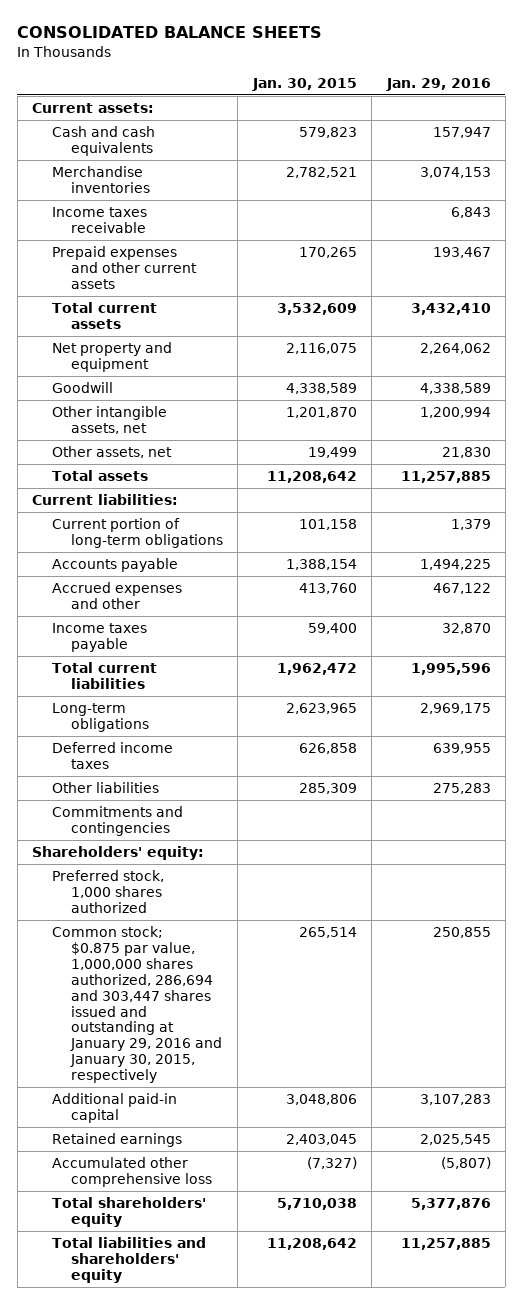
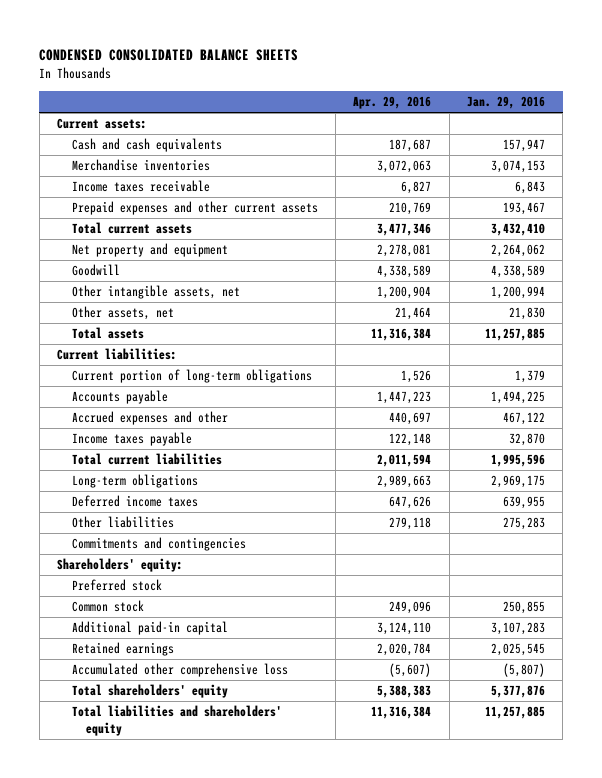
[17,26,323,39] CONSOLIDATED BALANCE SHEETS -> [39,49,299,62] CONDENSED CONSOLIDATED BALANCE SHEETS
[251,77,357,91] Jan. 30, 2015 -> none
none -> [353,96,432,110] Apr. 29, 2016
[51,870,164,913] Preferred stock, 1,000 shares authorized -> [71,579,162,592] Preferred stock
[51,926,223,1084] Common stock; $0.875 par value, 1,000,000 shares authorized, 286,694 and 303,447 shares issued and outstanding at January 29, 2016 and January 30, 2015, respectively -> [71,600,144,613] Common stock

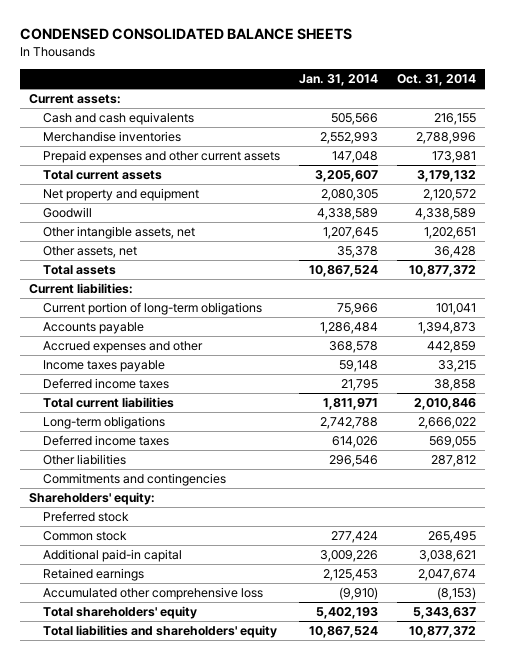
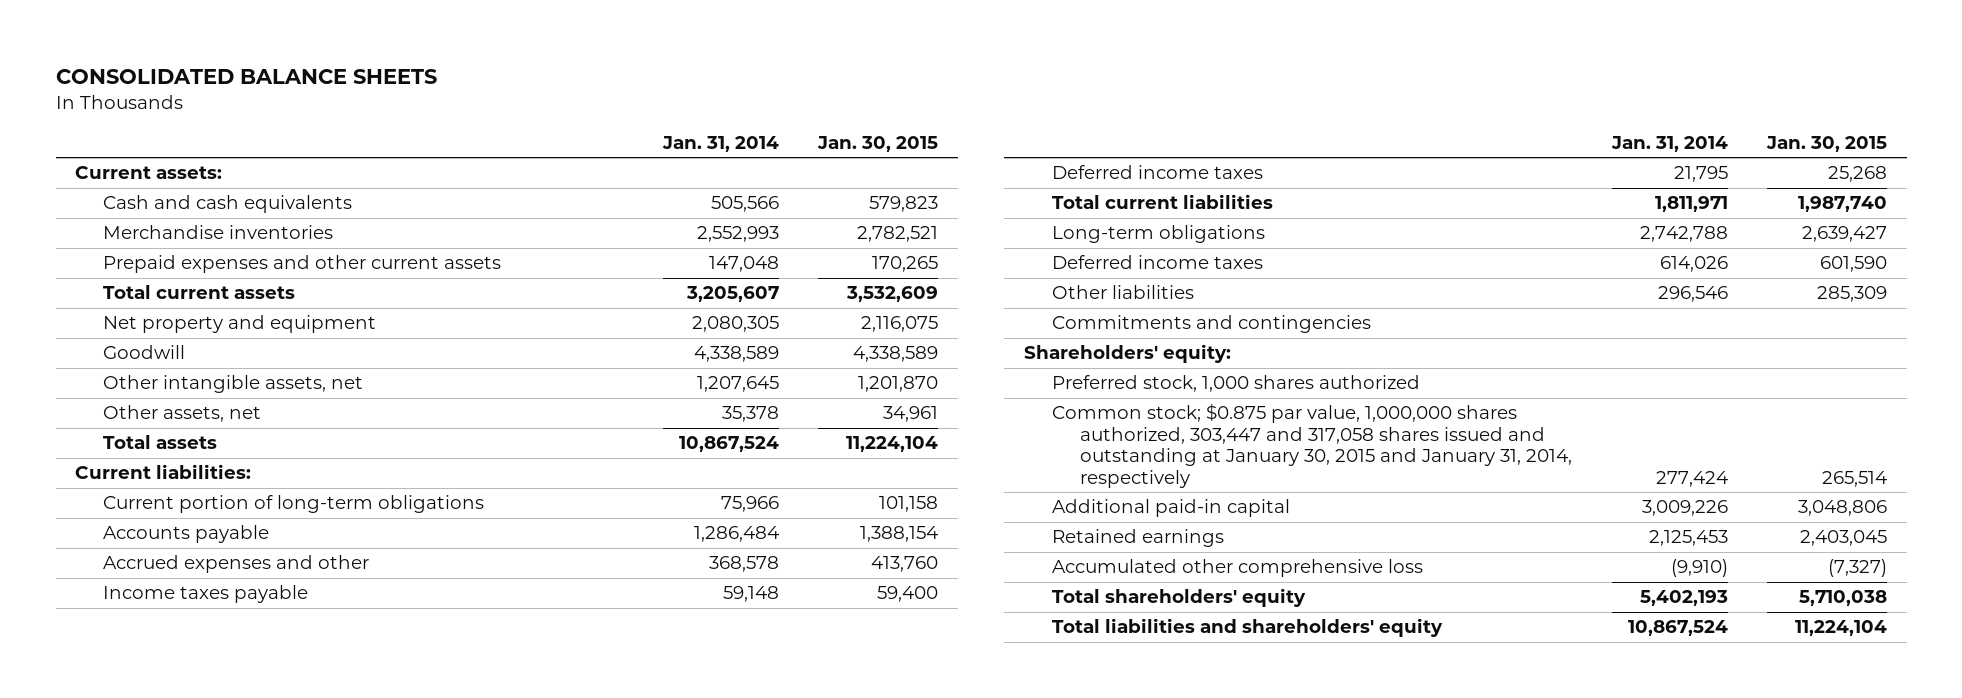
[19,28,352,41] CONDENSED CONSOLIDATED BALANCE SHEETS -> [55,69,437,85] CONSOLIDATED BALANCE SHEETS
[396,73,476,86] Oct. 31, 2014 -> none
none -> [817,135,939,152] Jan. 30, 2015
[42,511,129,523] Preferred stock -> [1052,375,1421,393] Preferred stock, 1,000 shares authorized
[42,531,127,542] Common stock -> [1052,403,1573,488] Common stock; $0.875 par value, 1,000,000 shares authorized, 303,447 and 317,058 shares issued and outstanding at January 30, 2015 and January 31, 2014, respectively

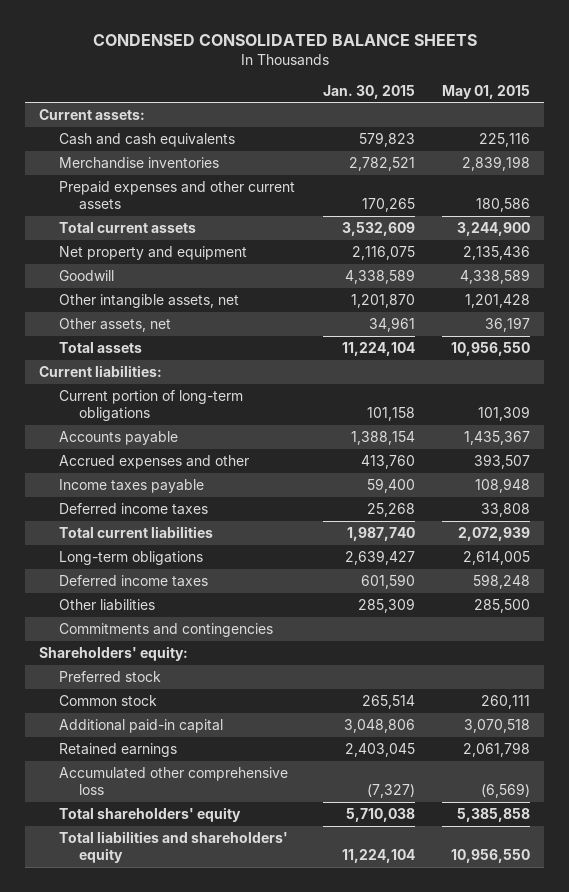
[55,69,437,85] CONSOLIDATED BALANCE SHEETS -> [92,34,477,47] CONDENSED CONSOLIDATED BALANCE SHEETS
[662,135,780,152] Jan. 31, 2014 -> none
none -> [442,84,531,99] May 01, 2015
[1052,375,1421,393] Preferred stock, 1,000 shares authorized -> [59,670,162,682] Preferred stock
[1052,403,1573,488] Common stock; $0.875 par value, 1,000,000 shares authorized, 303,447 and 317,058 shares issued and outstanding at January 30, 2015 and January 31, 2014, respectively -> [59,694,158,706] Common stock

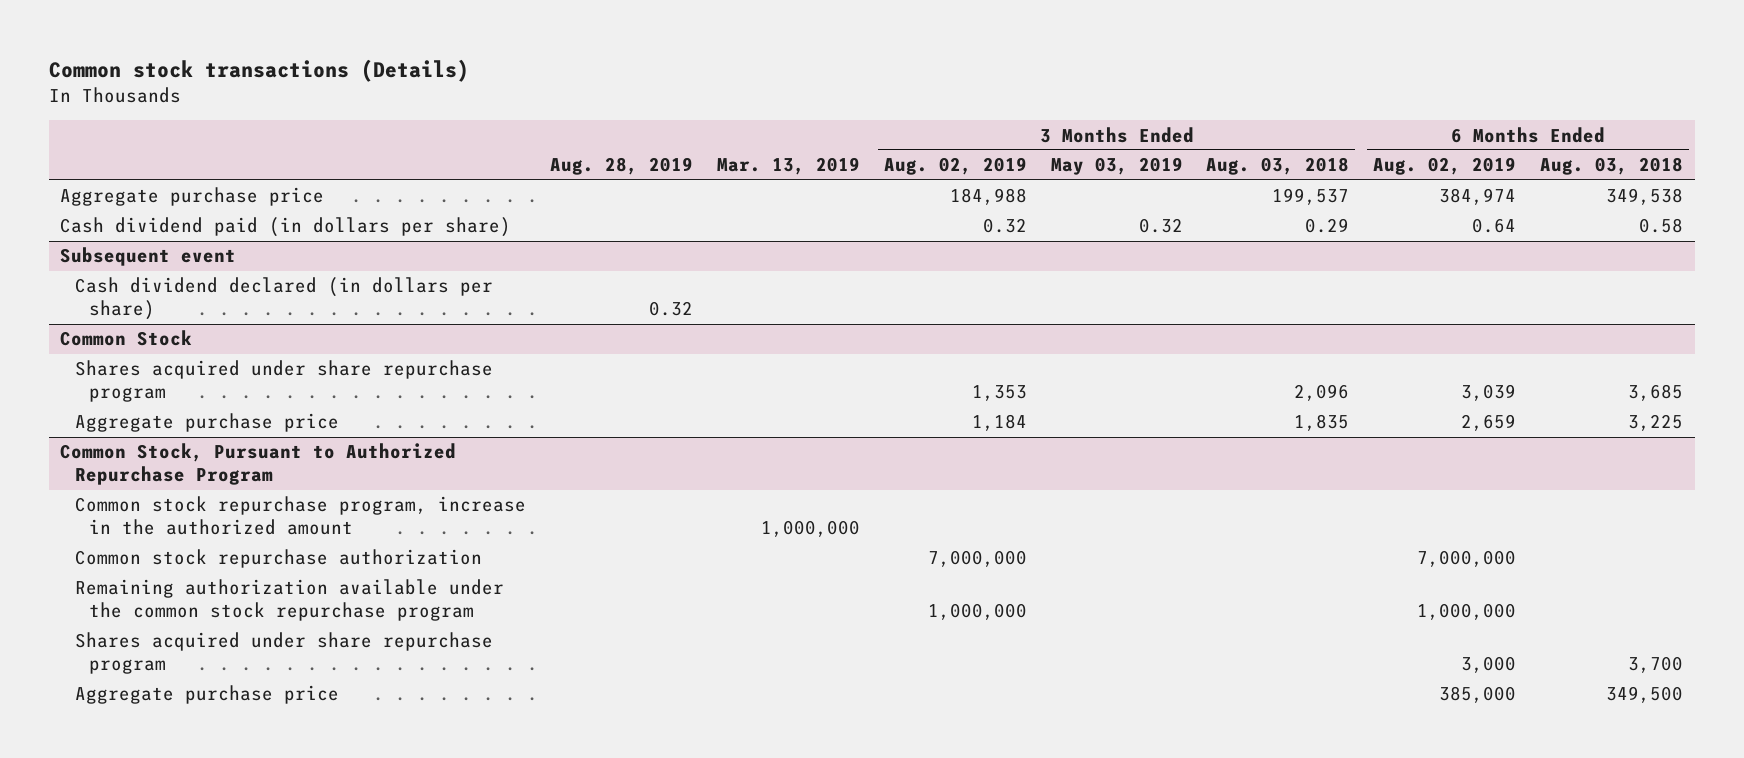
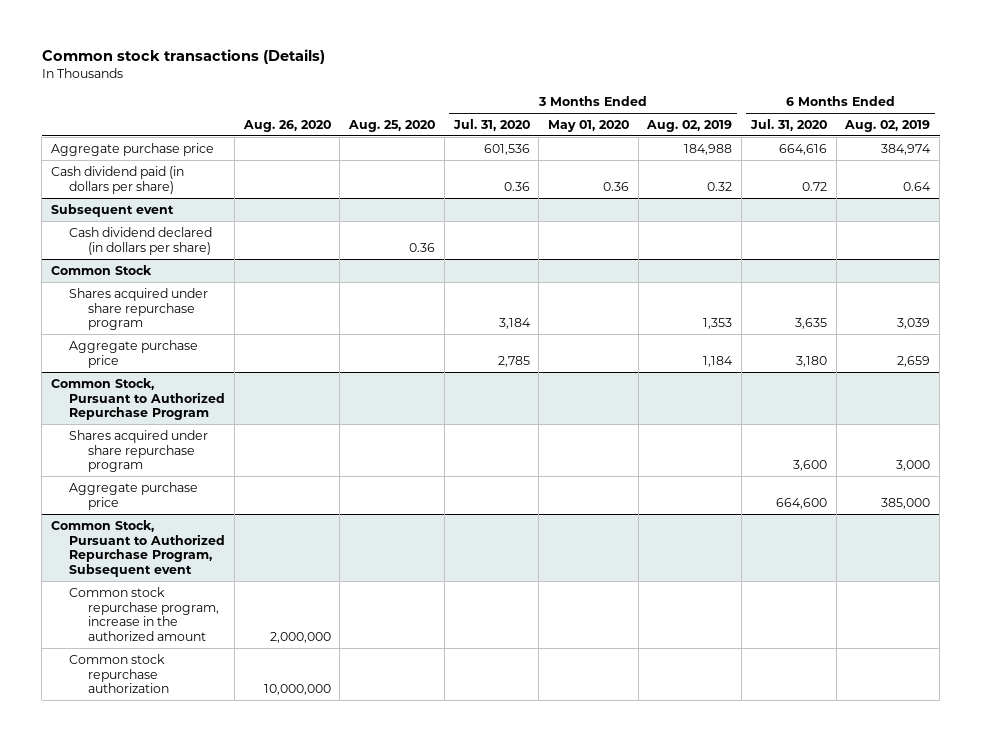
[549,157,693,176] Aug. 28, 2019 -> none
[716,157,860,176] Mar. 13, 2019 -> none
[1050,157,1183,176] May 03, 2019 -> none
[1206,157,1350,176] Aug. 03, 2018 -> none
[1540,157,1684,176] Aug. 03, 2018 -> none
none -> [242,119,331,132] Aug. 26, 2020
none -> [348,119,436,132] Aug. 25, 2020
none -> [452,118,530,131] Jul. 31, 2020
none -> [548,119,630,132] May 01, 2020
none -> [749,118,827,131] Jul. 31, 2020
[74,496,526,536] Common stock repurchase program, increase in the authorized amount -> none
[74,549,482,569] Common stock repurchase authorization -> none
[74,579,504,622] Remaining authorization available under the common stock repurchase program -> none
none -> [51,519,226,578] Common Stock, Pursuant to Authorized Repurchase Program, Subsequent event
none -> [69,586,219,642] Common stock repurchase program, increase in the authorized amount
none -> [69,653,169,694] Common stock repurchase authorization

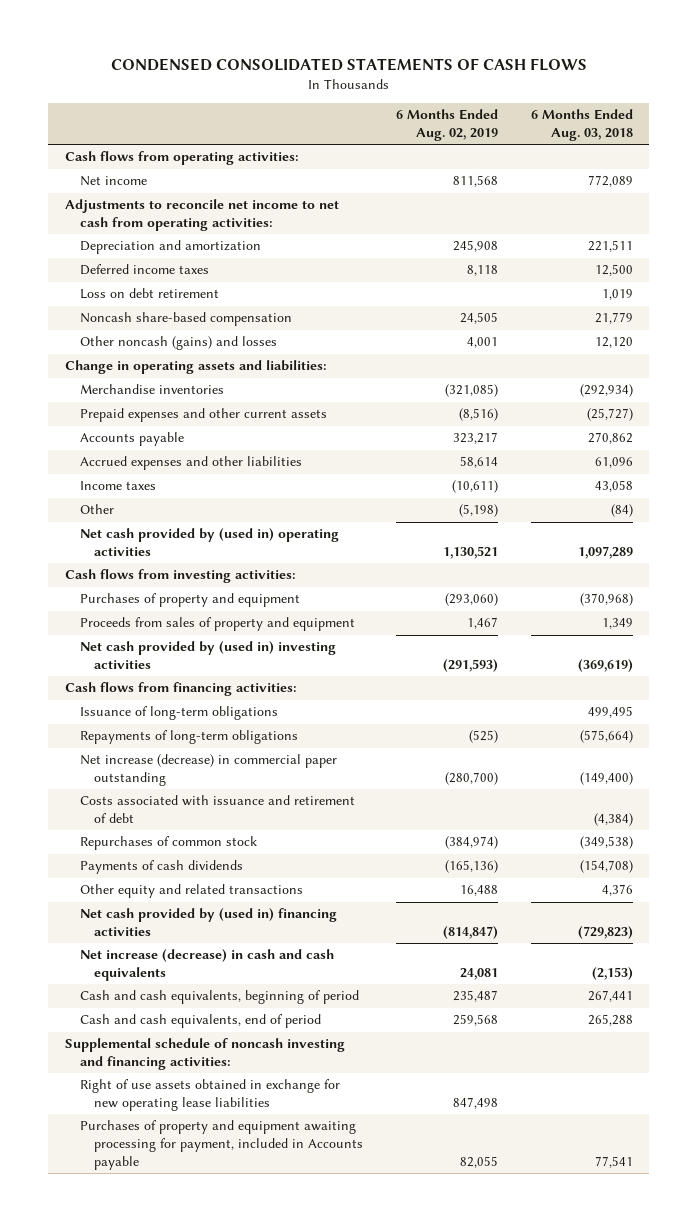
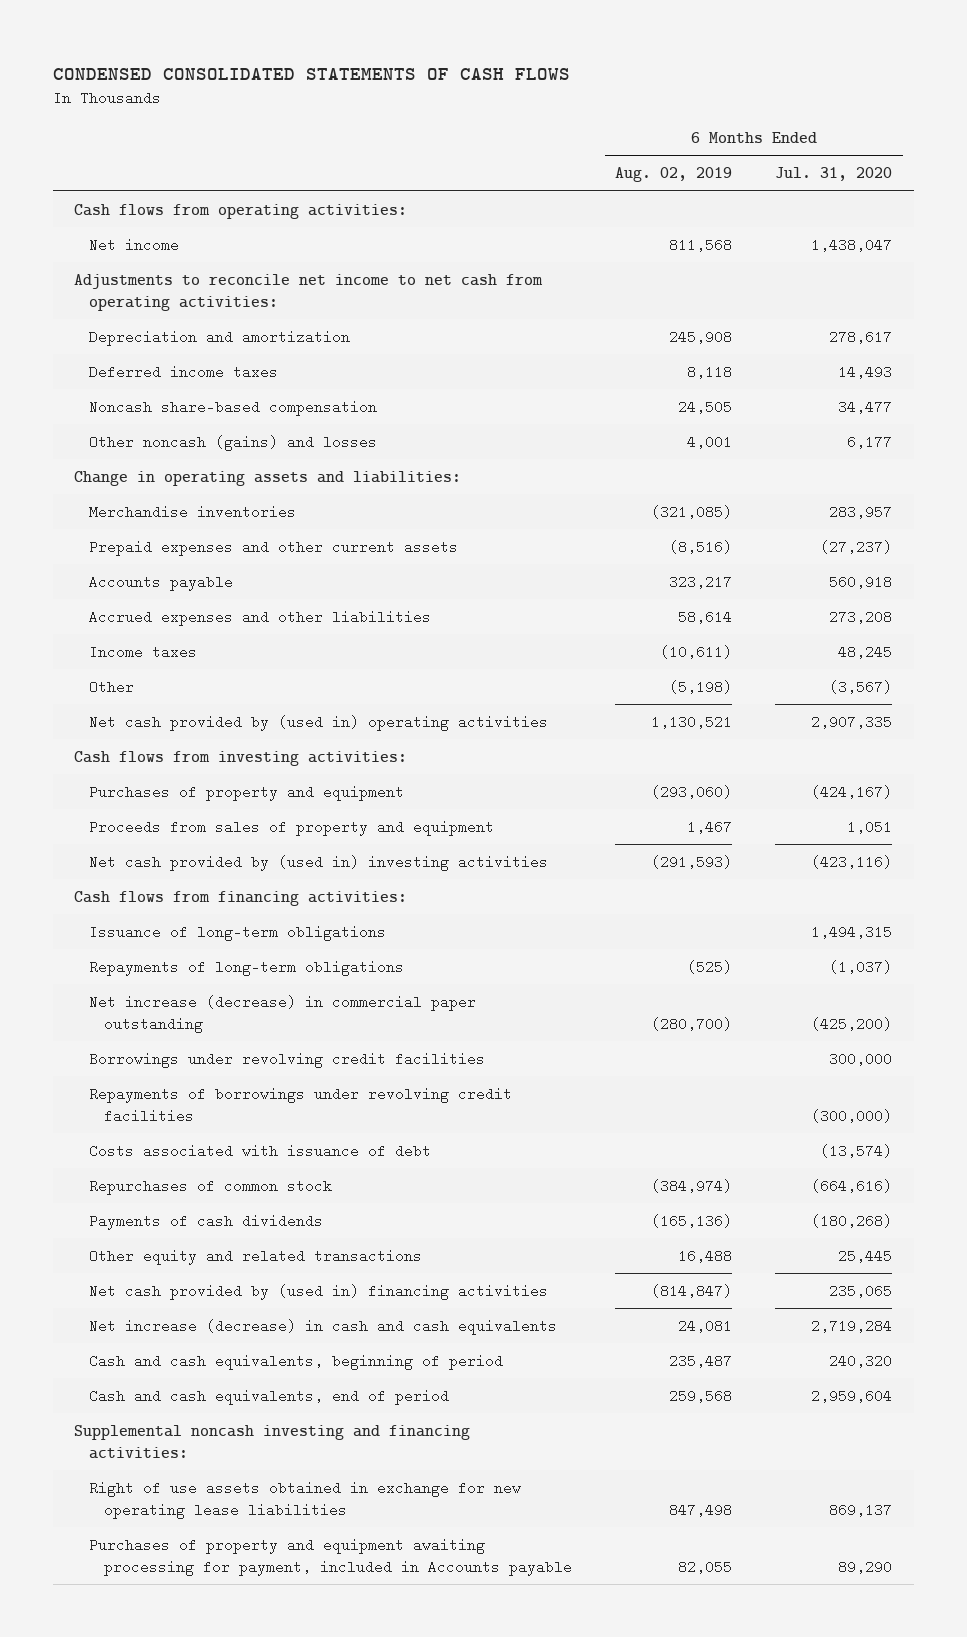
[530,109,633,141] 6 Months Ended Aug. 03, 2018 -> none
none -> [775,167,893,182] Jul. 31, 2020
[79,288,219,300] Loss on debt retirement -> none
none -> [89,1051,486,1068] Borrowings under revolving credit facilities
none -> [89,1086,513,1123] Repayments of borrowings under revolving credit facilities
[79,795,355,823] Costs associated with issuance and retirement of debt -> [89,1143,432,1158] Costs associated with issuance of debt
[64,1038,345,1070] Supplemental schedule of noncash investing and financing activities: -> [74,1424,471,1459] Supplemental noncash investing and financing activities:

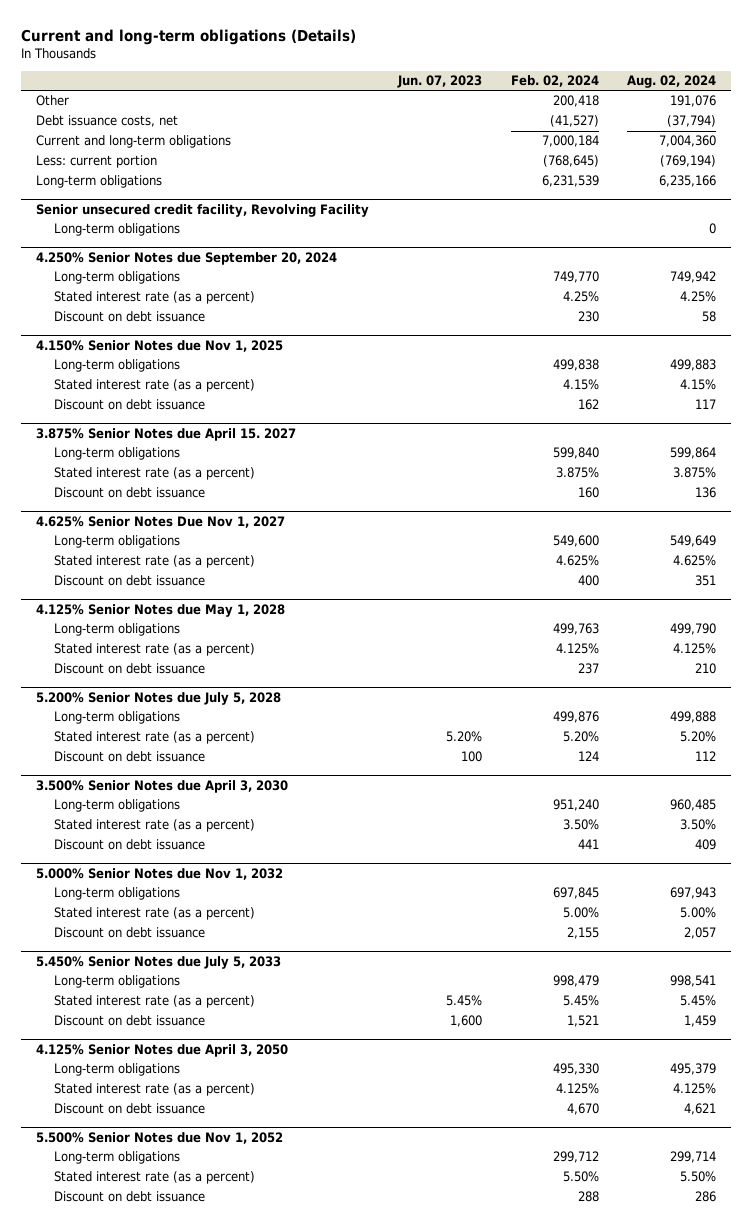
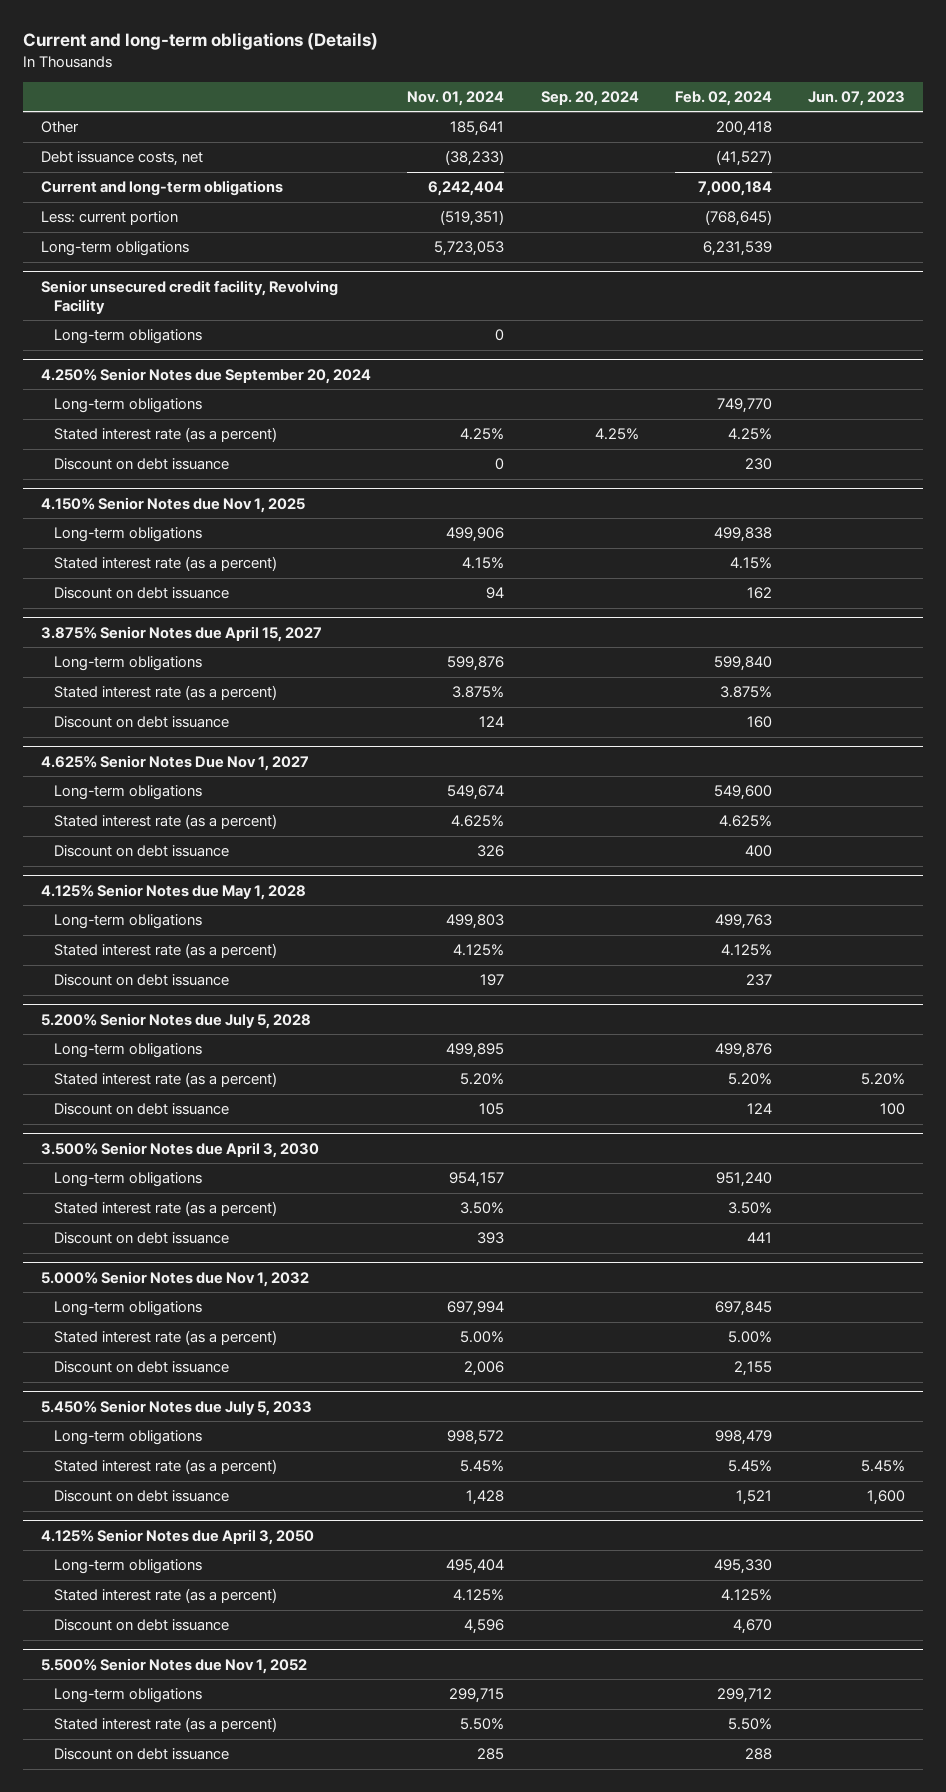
[627,75,717,89] Aug. 02, 2024 -> none
none -> [407,91,505,107] Nov. 01, 2024
none -> [540,91,639,107] Sep. 20, 2024
[35,427,296,441] 3.875% Senior Notes due April 15. 2027 -> [41,625,323,642] 3.875% Senior Notes due April 15, 2027

